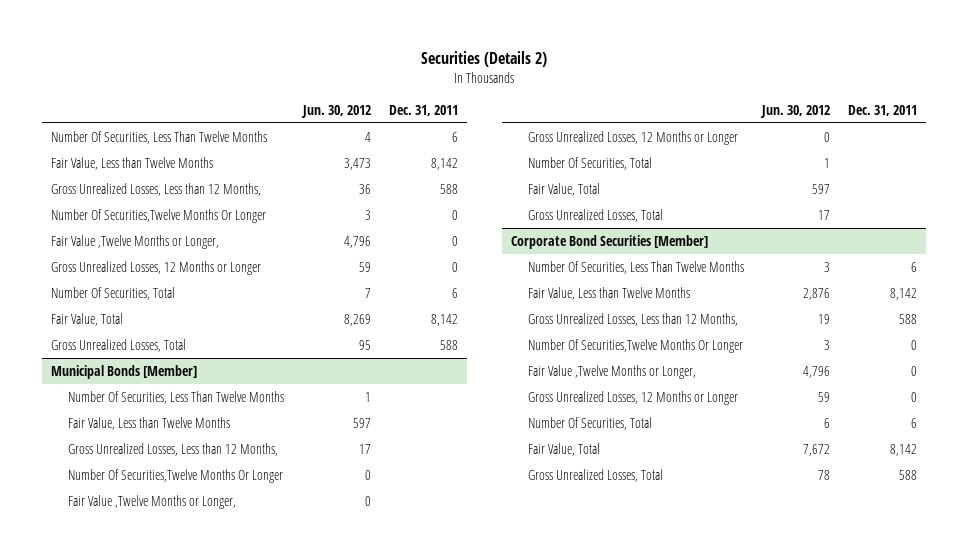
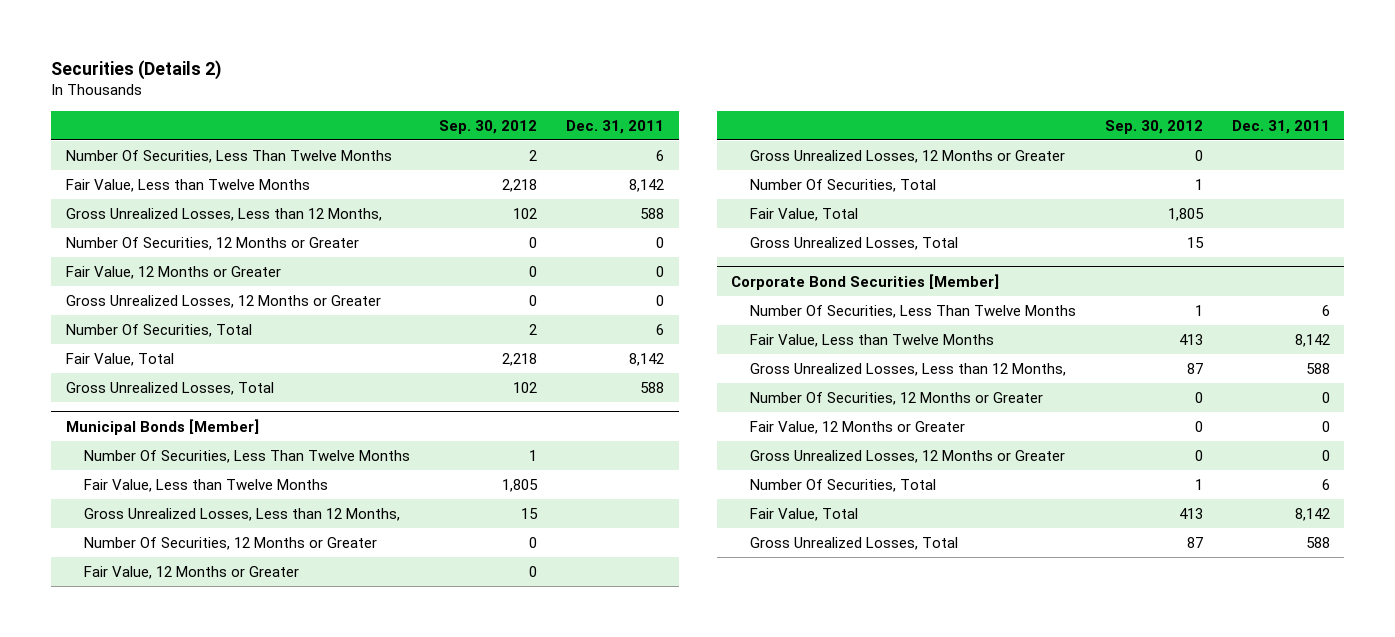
[300,105,371,119] Jun. 30, 2012 -> none
none -> [439,119,538,134] Sep. 30, 2012
[51,208,267,223] Number Of Securities,Twelve Months Or Longer -> [65,237,359,251] Number Of Securities, 12 Months or Greater
[51,234,220,249] Fair Value ,Twelve Months or Longer, -> [65,266,281,280] Fair Value, 12 Months or Greater
[51,260,262,275] Gross Unrealized Losses, 12 Months or Longer -> [65,295,381,309] Gross Unrealized Losses, 12 Months or Greater
[68,468,284,483] Number Of Securities,Twelve Months Or Longer -> [84,537,378,551] Number Of Securities, 12 Months or Greater
[68,494,237,509] Fair Value ,Twelve Months or Longer, -> [84,566,300,580] Fair Value, 12 Months or Greater
[527,130,738,145] Gross Unrealized Losses, 12 Months or Longer -> [749,150,1065,164] Gross Unrealized Losses, 12 Months or Greater
[527,338,743,353] Number Of Securities,Twelve Months Or Longer -> [749,392,1043,406] Number Of Securities, 12 Months or Greater
[527,364,696,379] Fair Value ,Twelve Months or Longer, -> [749,421,965,435] Fair Value, 12 Months or Greater
[527,390,738,405] Gross Unrealized Losses, 12 Months or Longer -> [749,450,1065,464] Gross Unrealized Losses, 12 Months or Greater

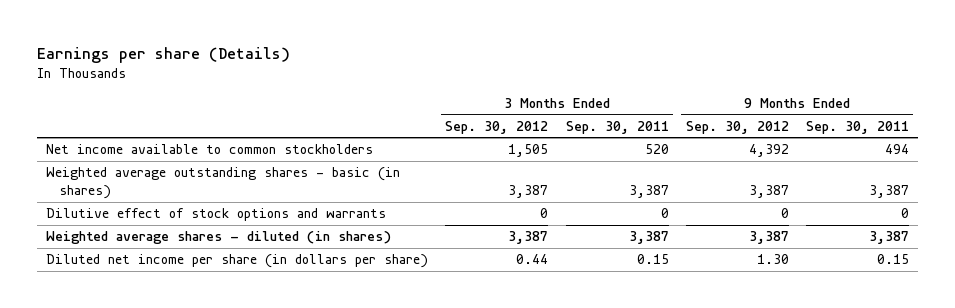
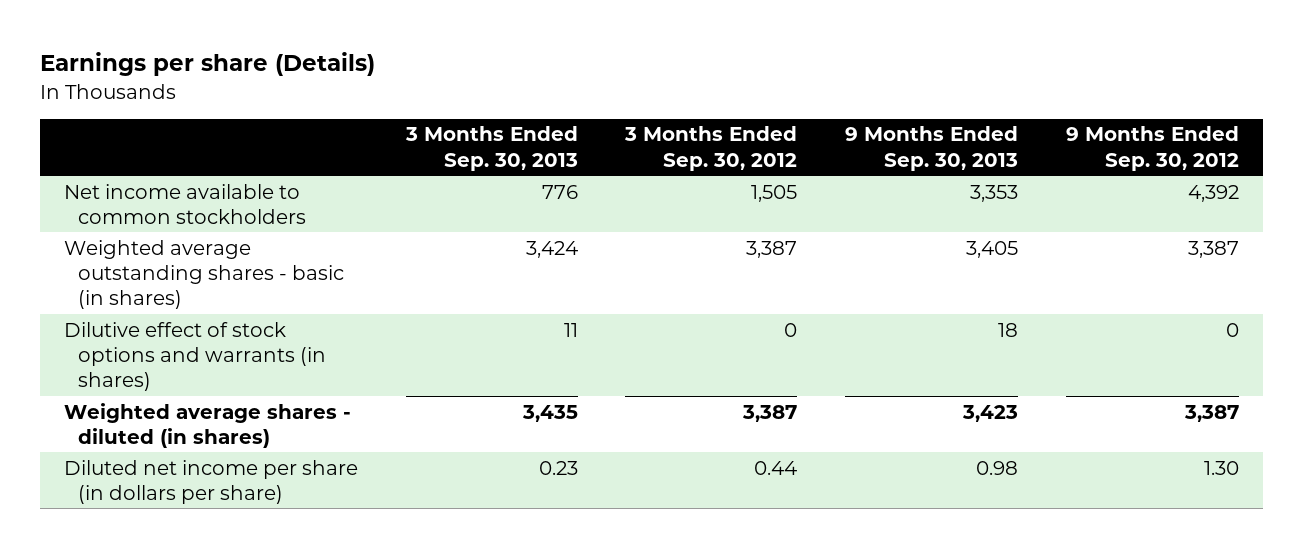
[565,120,669,134] Sep. 30, 2011 -> none
[806,120,910,134] Sep. 30, 2011 -> none
none -> [404,126,578,171] 3 Months Ended Sep. 30, 2013
none -> [845,126,1019,171] 9 Months Ended Sep. 30, 2013
[45,208,386,222] Dilutive effect of stock options and warrants -> [63,321,327,392] Dilutive effect of stock options and warrants (in shares)

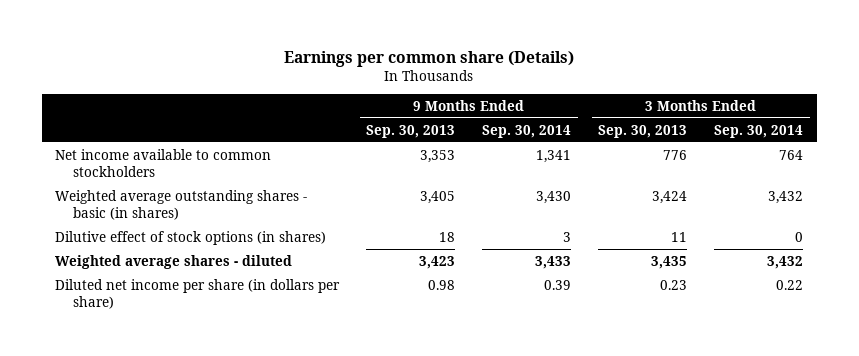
[40,52,376,77] Earnings per share (Details) -> [284,50,575,67] Earnings per common share (Details)
[624,126,798,171] 3 Months Ended Sep. 30, 2012 -> none
[1065,126,1239,171] 9 Months Ended Sep. 30, 2012 -> none
none -> [482,124,572,138] Sep. 30, 2014
none -> [714,124,804,138] Sep. 30, 2014
[63,321,327,392] Dilutive effect of stock options and warrants (in shares) -> [55,230,327,245] Dilutive effect of stock options (in shares)
[63,402,351,448] Weighted average shares - diluted (in shares) -> [55,254,293,269] Weighted average shares - diluted

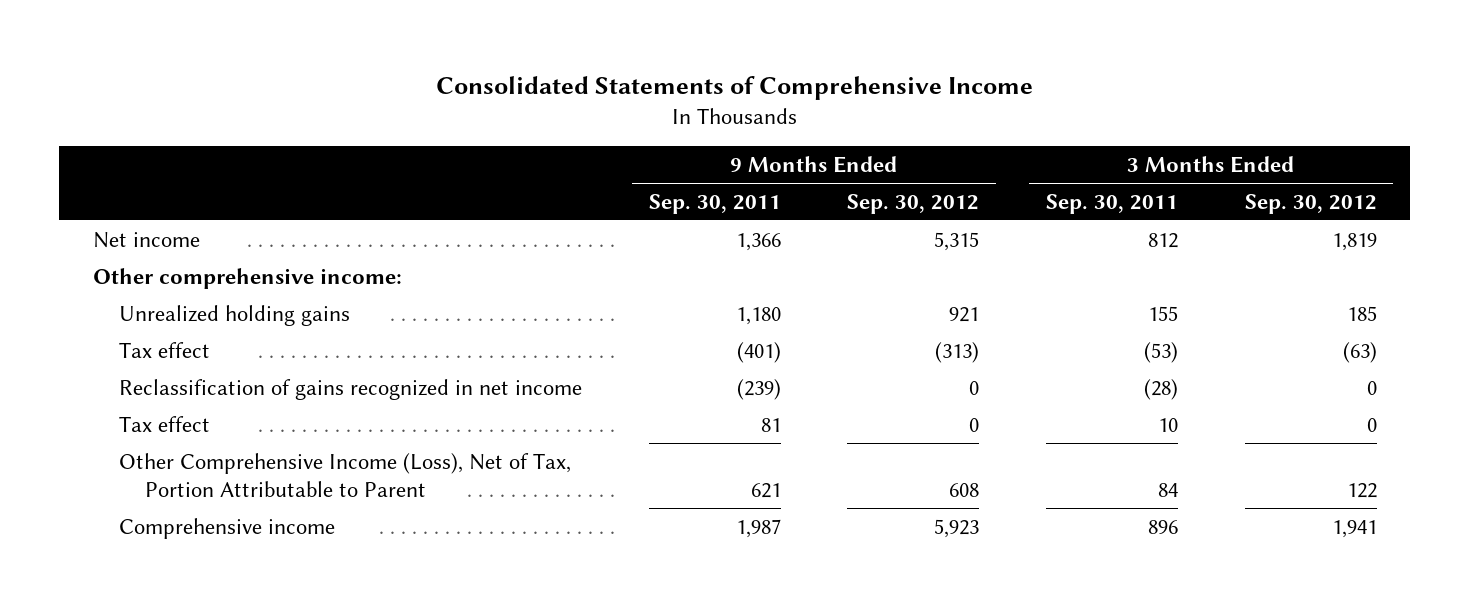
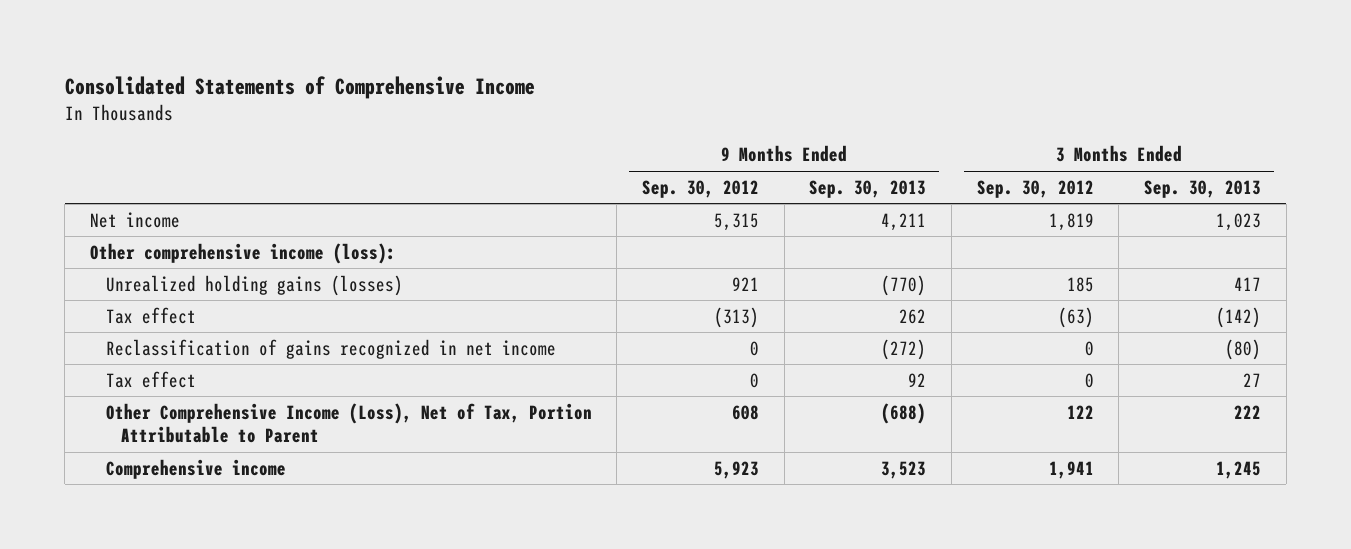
[648,193,781,214] Sep. 30, 2011 -> none
[1046,193,1179,214] Sep. 30, 2011 -> none
none -> [809,179,927,198] Sep. 30, 2013
none -> [1144,179,1262,198] Sep. 30, 2013
[92,267,402,289] Other comprehensive income: -> [90,242,397,264] Other comprehensive income (loss):
[119,304,351,326] Unrealized holding gains -> [105,274,403,296] Unrealized holding gains (losses)

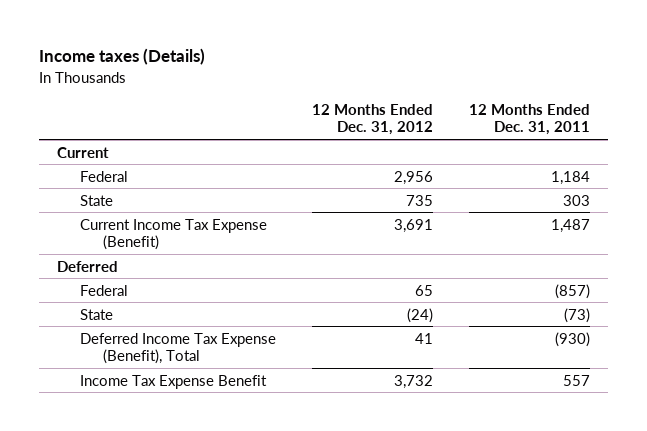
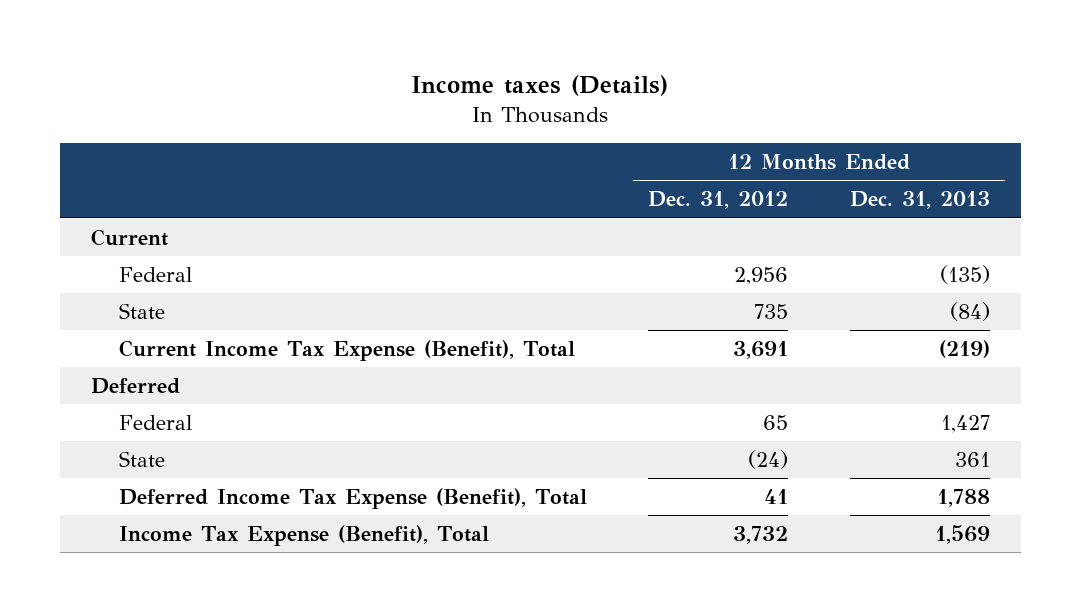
[469,104,591,136] 12 Months Ended Dec. 31, 2011 -> none
none -> [849,191,990,210] Dec. 31, 2013
[80,218,268,250] Current Income Tax Expense (Benefit) -> [118,339,575,361] Current Income Tax Expense (Benefit), Total
[80,374,268,389] Income Tax Expense Benefit -> [118,524,489,546] Income Tax Expense (Benefit), Total

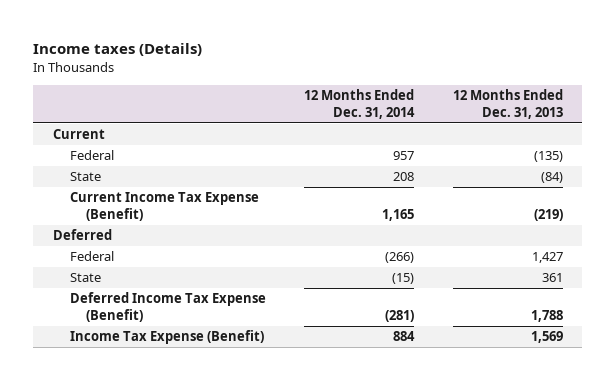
[648,191,789,210] Dec. 31, 2012 -> none
none -> [304,88,416,120] 12 Months Ended Dec. 31, 2014
[118,339,575,361] Current Income Tax Expense (Benefit), Total -> [69,192,259,222] Current Income Tax Expense (Benefit)
[118,487,587,509] Deferred Income Tax Expense (Benefit), Total -> [69,292,266,323] Deferred Income Tax Expense (Benefit)
[118,524,489,546] Income Tax Expense (Benefit), Total -> [69,330,264,345] Income Tax Expense (Benefit)

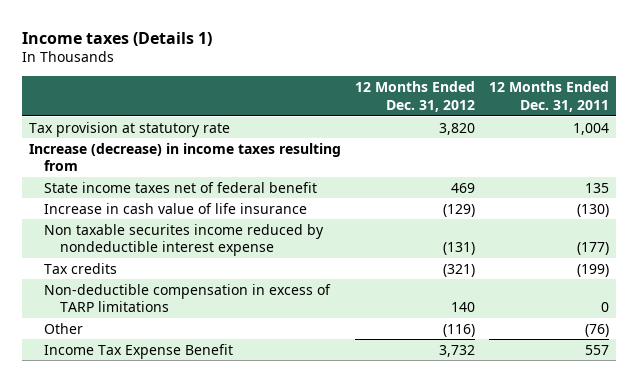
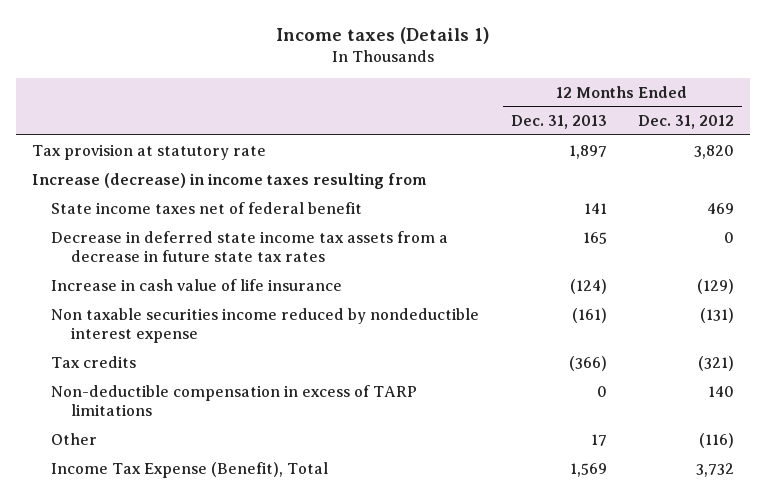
[488,81,609,112] 12 Months Ended Dec. 31, 2011 -> none
none -> [510,115,607,130] Dec. 31, 2013
none -> [51,230,449,263] Decrease in deferred state income tax assets from a decrease in future state tax rates
[44,223,325,257] Non taxable securites income reduced by nondeductible interest expense -> [51,307,480,344] Non taxable securities income reduced by nondeductible interest expense
[44,343,234,359] Income Tax Expense Benefit -> [51,461,329,478] Income Tax Expense (Benefit), Total

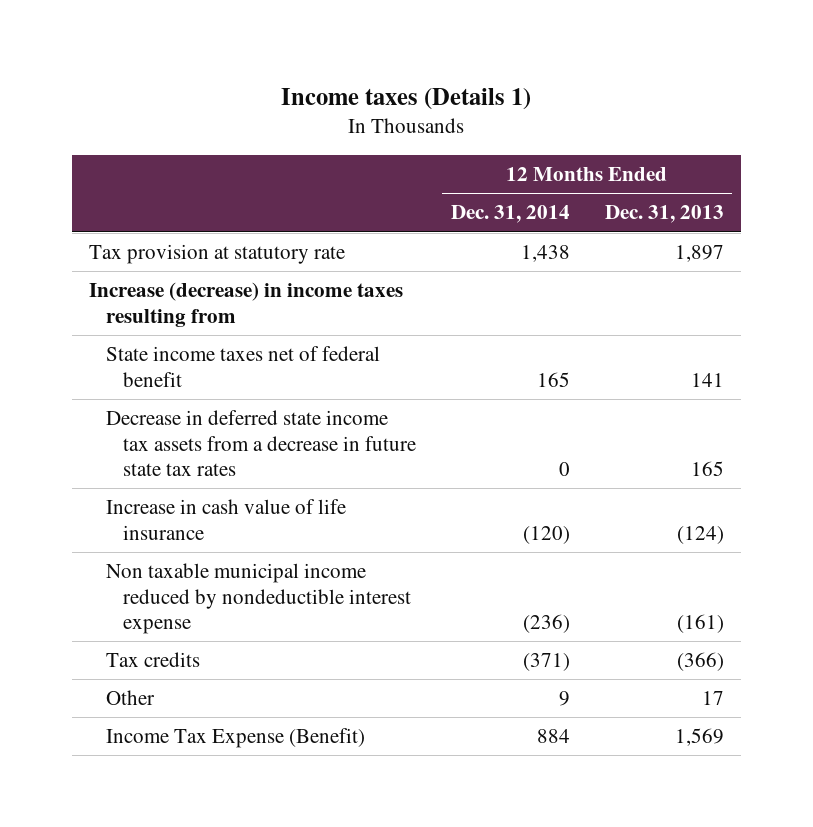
[638,115,735,130] Dec. 31, 2012 -> none
none -> [450,205,570,224] Dec. 31, 2014
[51,307,480,344] Non taxable securities income reduced by nondeductible interest expense -> [106,563,411,635] Non taxable municipal income reduced by nondeductible interest expense
[51,384,418,417] Non-deductible compensation in excess of TARP limitations -> none
[51,461,329,478] Income Tax Expense (Benefit), Total -> [106,728,366,749] Income Tax Expense (Benefit)

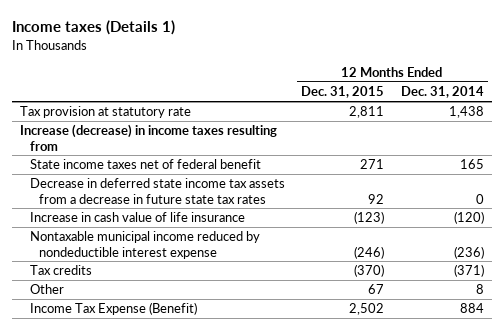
[604,205,724,224] Dec. 31, 2013 -> none
none -> [301,86,385,99] Dec. 31, 2015
[106,563,411,635] Non taxable municipal income reduced by nondeductible interest expense -> [29,231,260,259] Nontaxable municipal income reduced by nondeductible interest expense
[558,691,570,707] 9 -> [475,284,484,295] 8

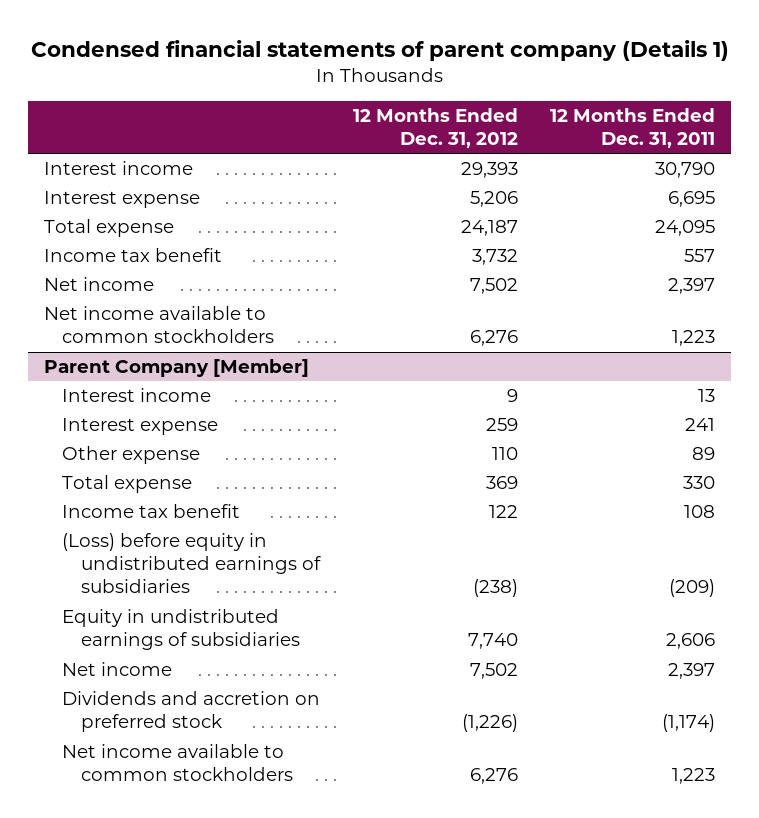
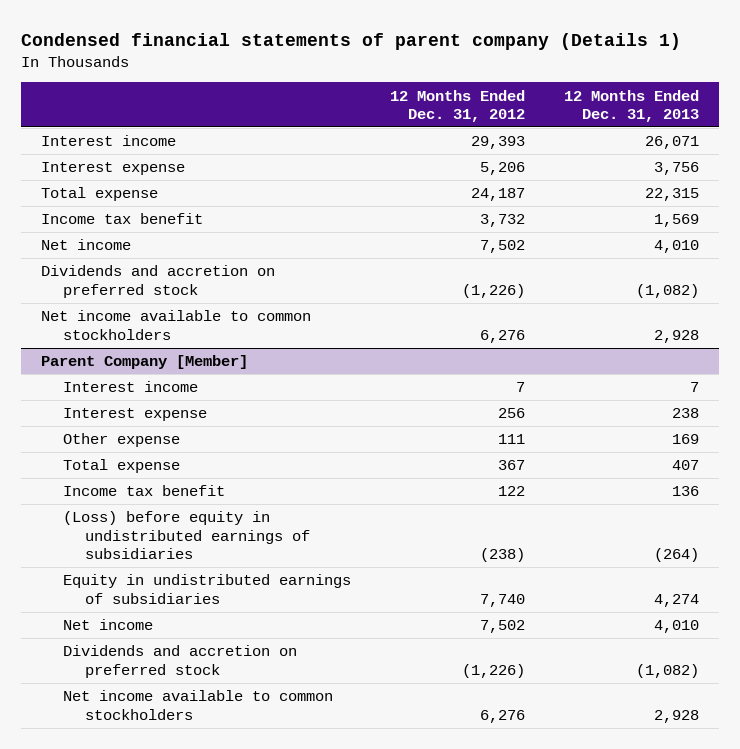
[550,108,716,149] 12 Months Ended Dec. 31, 2011 -> none
none -> [563,89,699,123] 12 Months Ended Dec. 31, 2013
none -> [40,265,275,298] Dividends and accretion on preferred stock
[506,389,518,403] 9 -> [515,382,525,393] 7
[485,418,518,432] 259 -> [497,408,525,419] 256
[491,447,518,461] 110 -> [497,434,525,445] 111
[485,476,518,490] 369 -> [497,460,525,471] 367

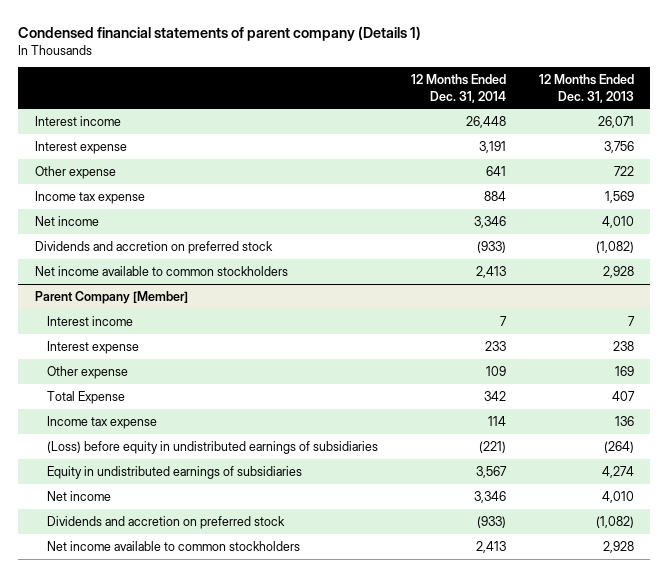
[389,89,525,123] 12 Months Ended Dec. 31, 2012 -> none
none -> [410,74,506,103] 12 Months Ended Dec. 31, 2014
[40,187,158,202] Total expense -> none
none -> [34,165,116,179] Other expense
[40,213,203,225] Income tax benefit -> [34,190,145,204] Income tax expense
[62,459,180,474] Total expense -> [46,390,125,404] Total Expense
[62,485,225,497] Income tax benefit -> [46,415,157,429] Income tax expense

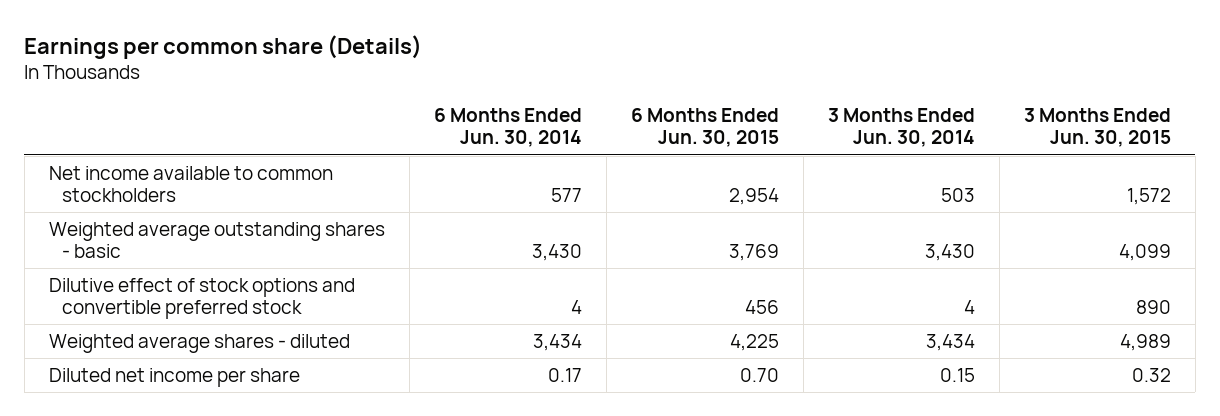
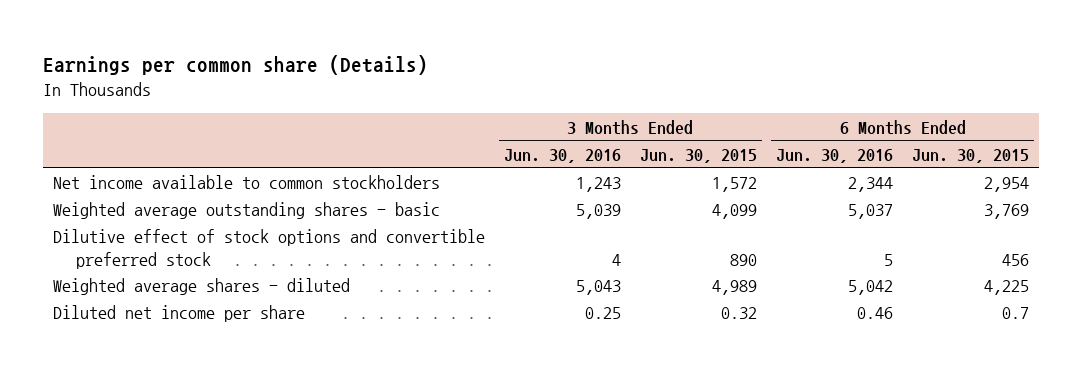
[433,108,582,148] 6 Months Ended Jun. 30, 2014 -> none
[827,108,975,148] 3 Months Ended Jun. 30, 2014 -> none
none -> [503,148,621,163] Jun. 30, 2016
none -> [775,148,893,163] Jun. 30, 2016
[739,368,779,383] 0.70 -> [1002,307,1030,320] 0.7

